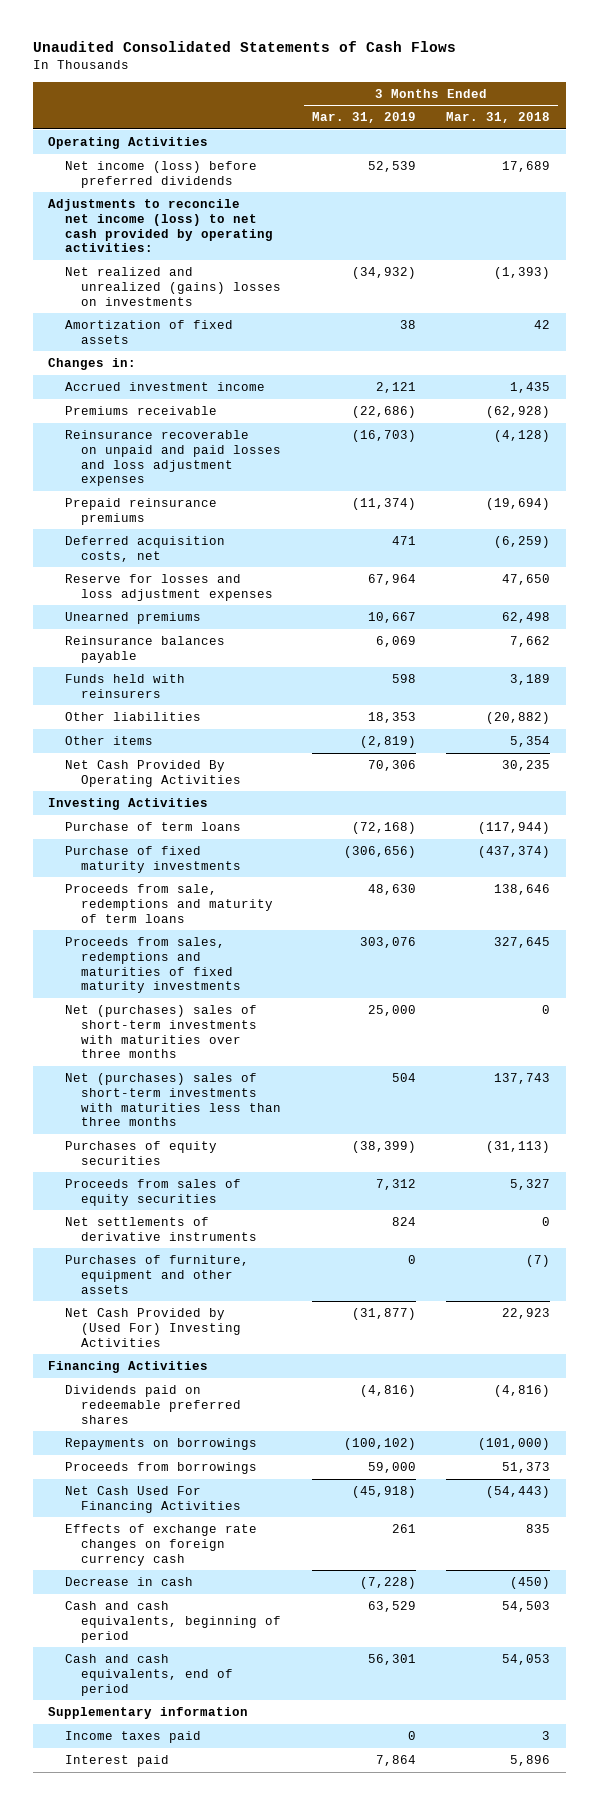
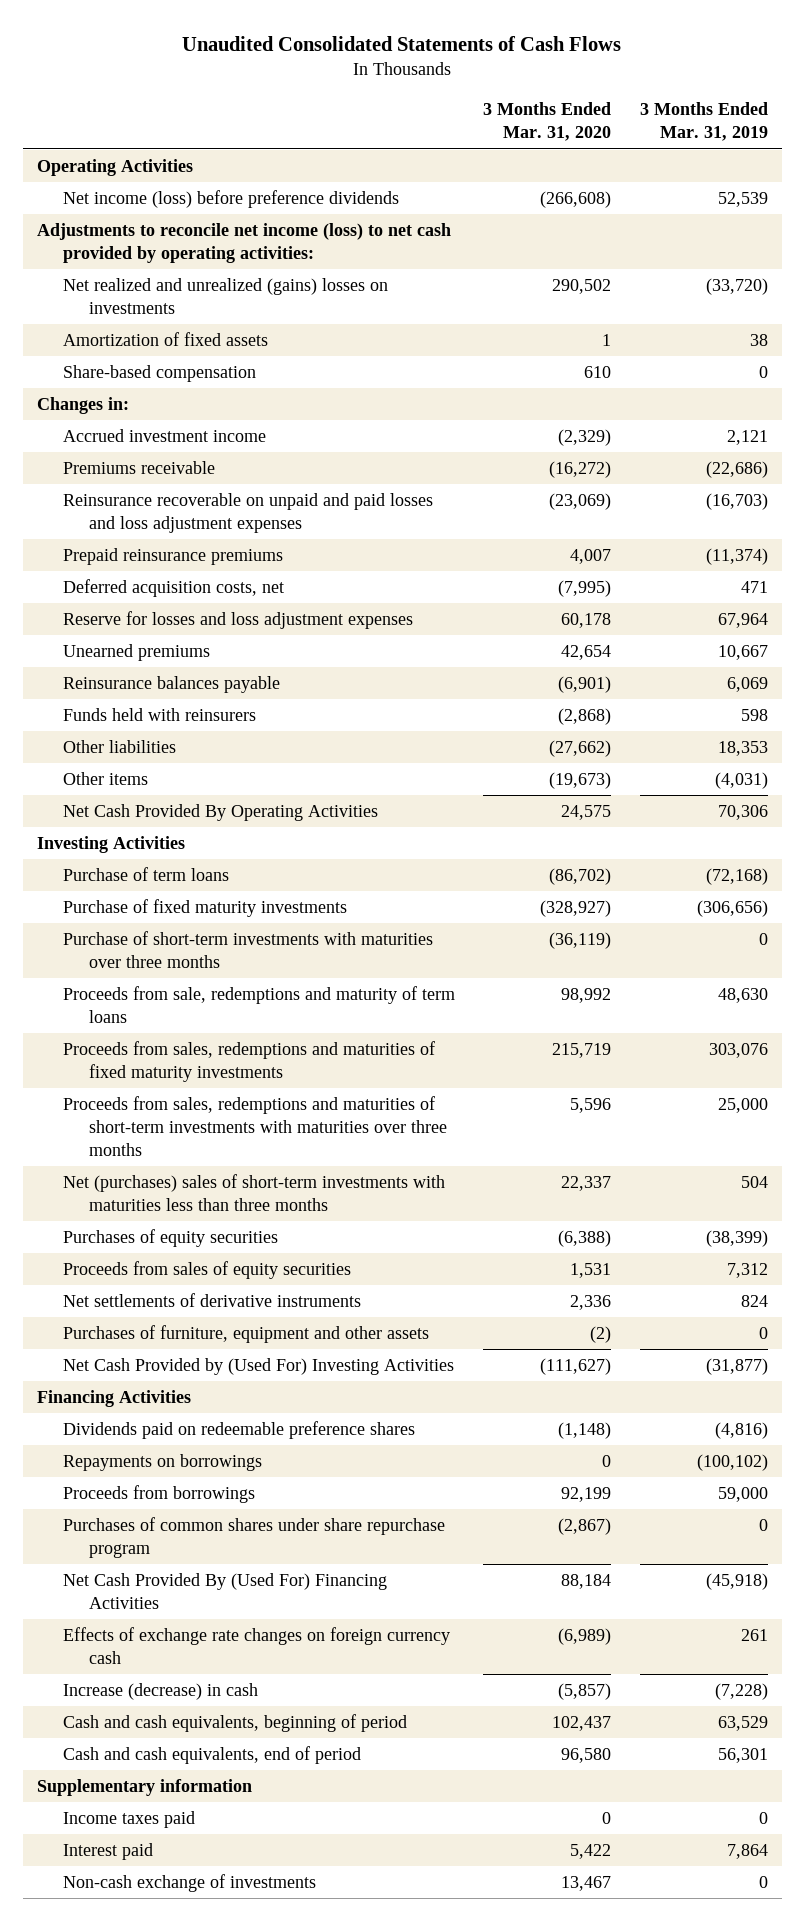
[446,112,551,124] Mar. 31, 2018 -> none
none -> [483,102,612,142] 3 Months Ended Mar. 31, 2020
[64,160,257,188] Net income (loss) before preferred dividends -> [63,189,400,208] Net income (loss) before preference dividends
[351,266,416,279] (34,932) -> [705,277,768,295] (33,720)
none -> [63,364,257,382] Share-based compensation
[359,735,416,748] (2,819) -> [714,771,768,789] (4,031)
none -> [63,930,434,969] Purchase of short-term investments with maturities over three months
[64,1004,258,1059] Net (purchases) sales of short-term investments with maturities over three months -> [63,1095,448,1157] Proceeds from sales, redemptions and maturities of short-term investments with maturities over three months
[64,1384,242,1424] Dividends paid on redeemable preferred shares -> [63,1420,416,1439] Dividends paid on redeemable preference shares
none -> [63,1516,446,1559] Purchases of common shares under share repurchase program
[64,1485,242,1513] Net Cash Used For Financing Activities -> [63,1572,388,1610] Net Cash Provided By (Used For) Financing Activities
[64,1576,193,1586] Decrease in cash -> [63,1682,259,1700] Increase (decrease) in cash
none -> [63,1873,317,1892] Non-cash exchange of investments

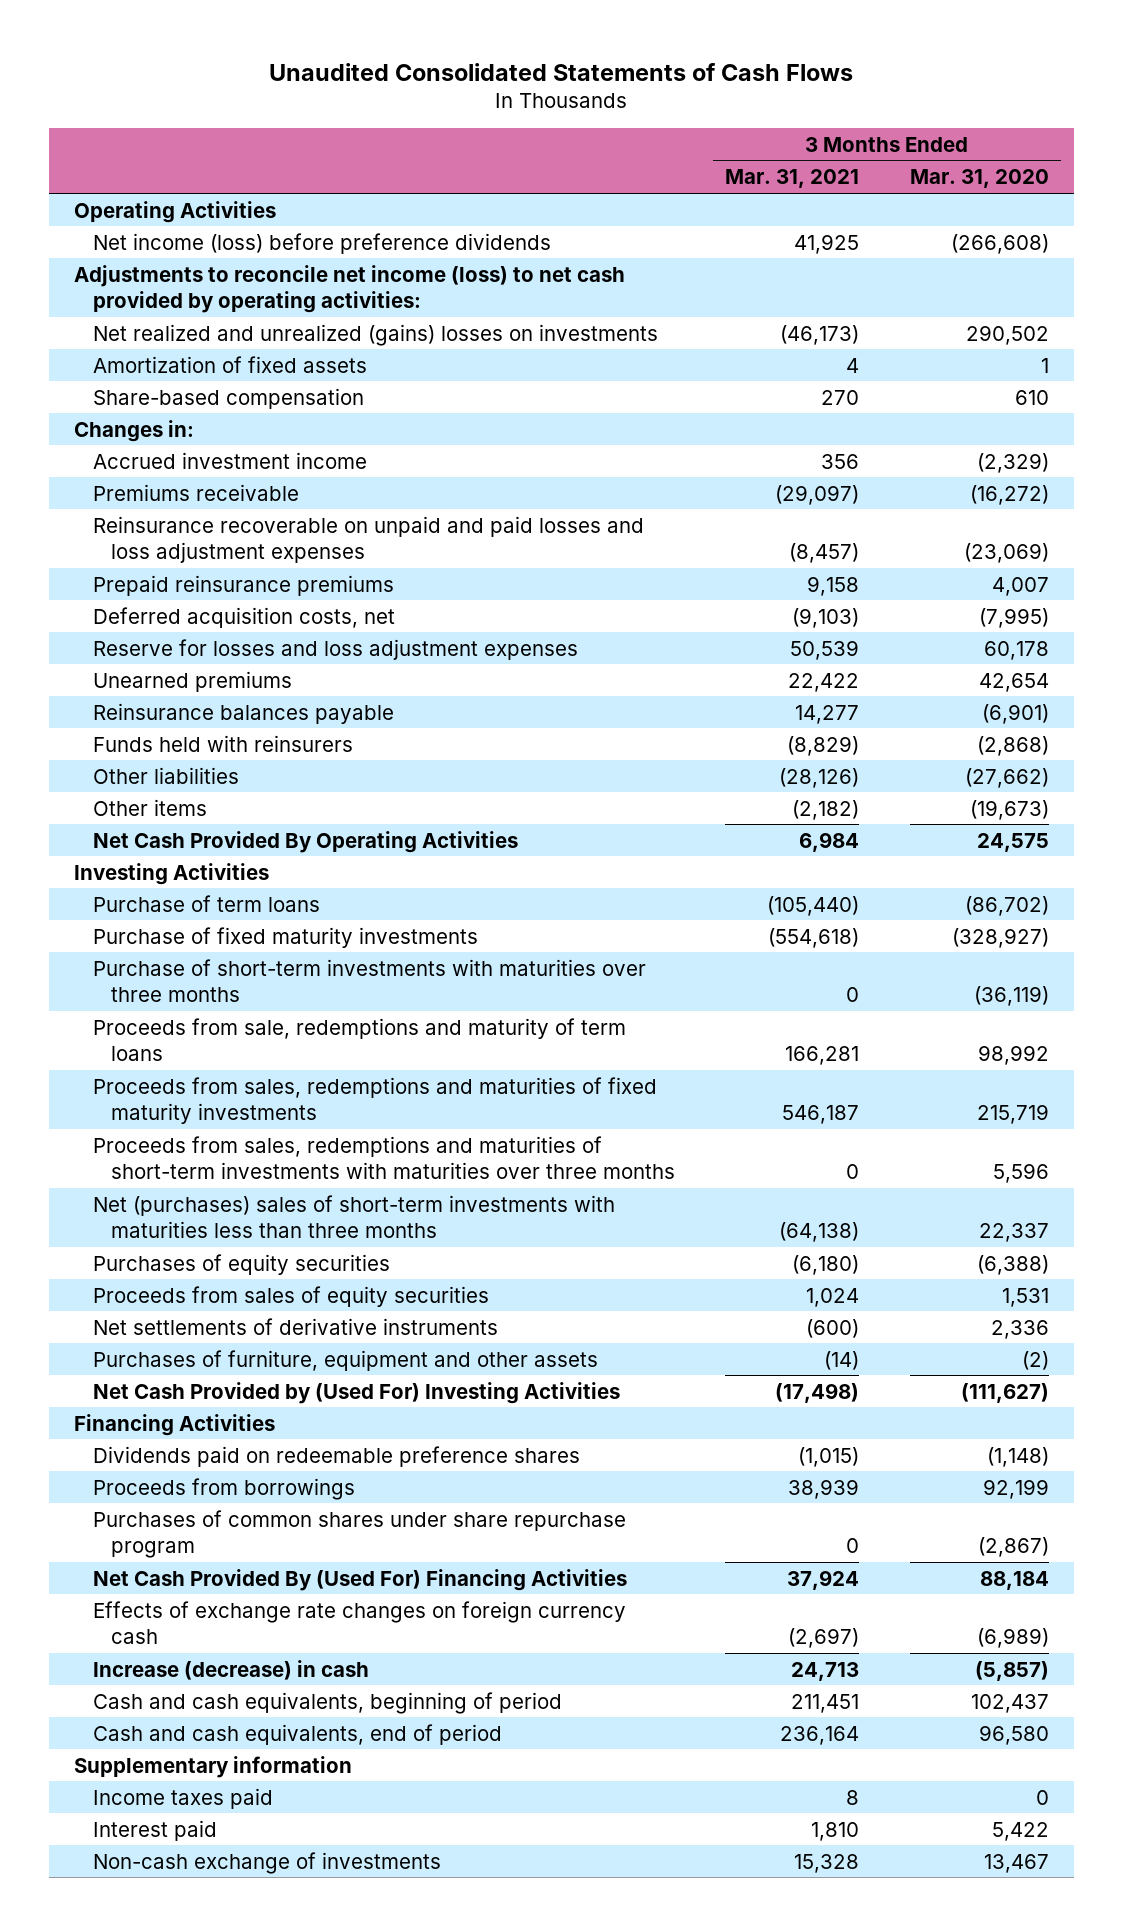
[639,102,768,142] 3 Months Ended Mar. 31, 2019 -> none
none -> [725,169,860,189] Mar. 31, 2021
[63,1453,263,1471] Repayments on borrowings -> none

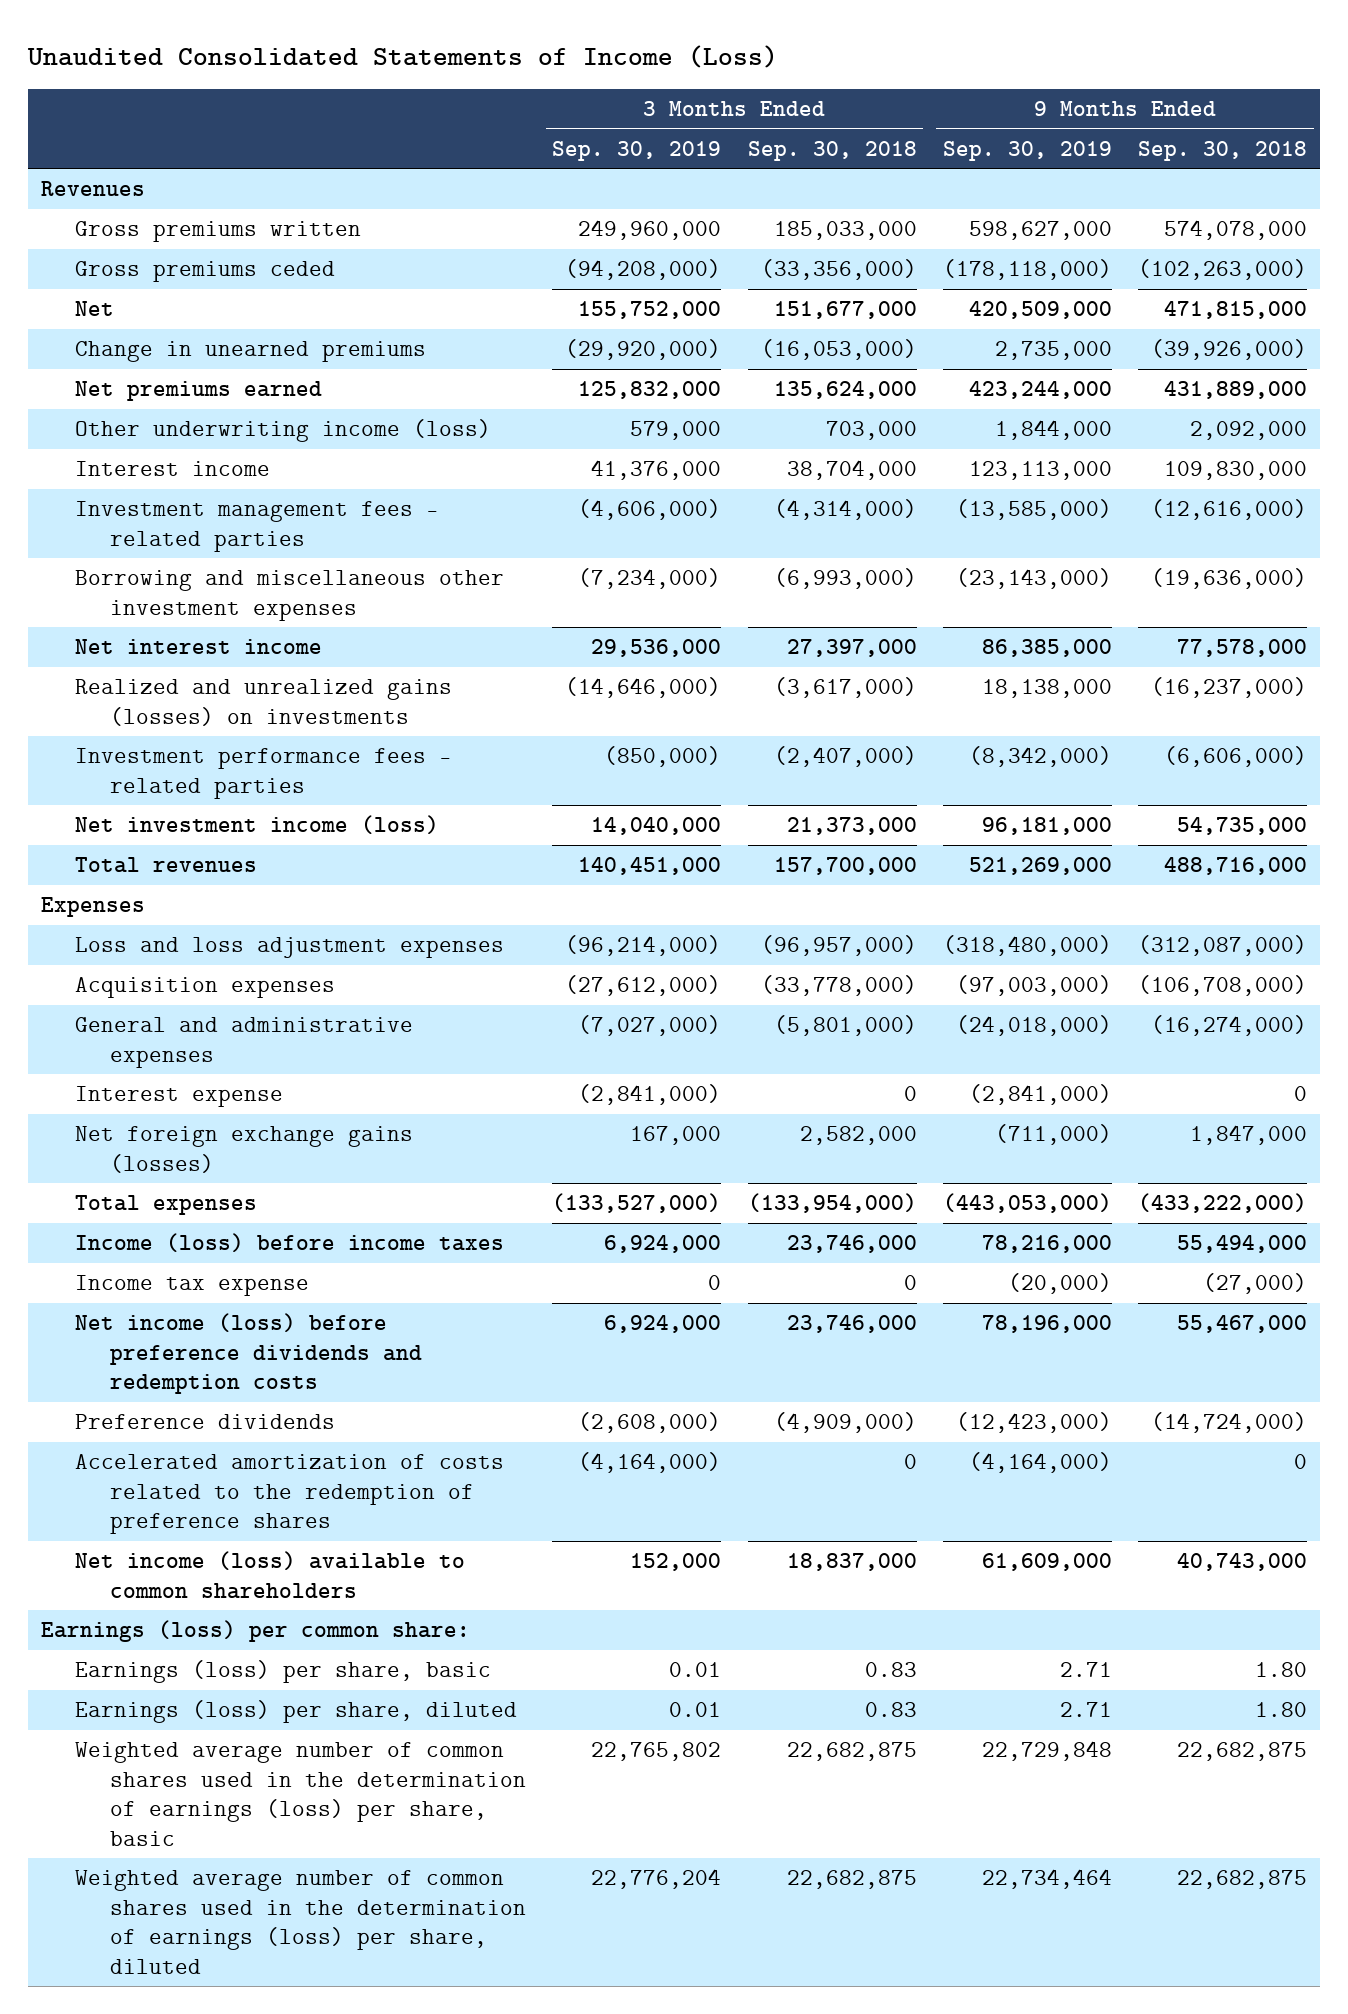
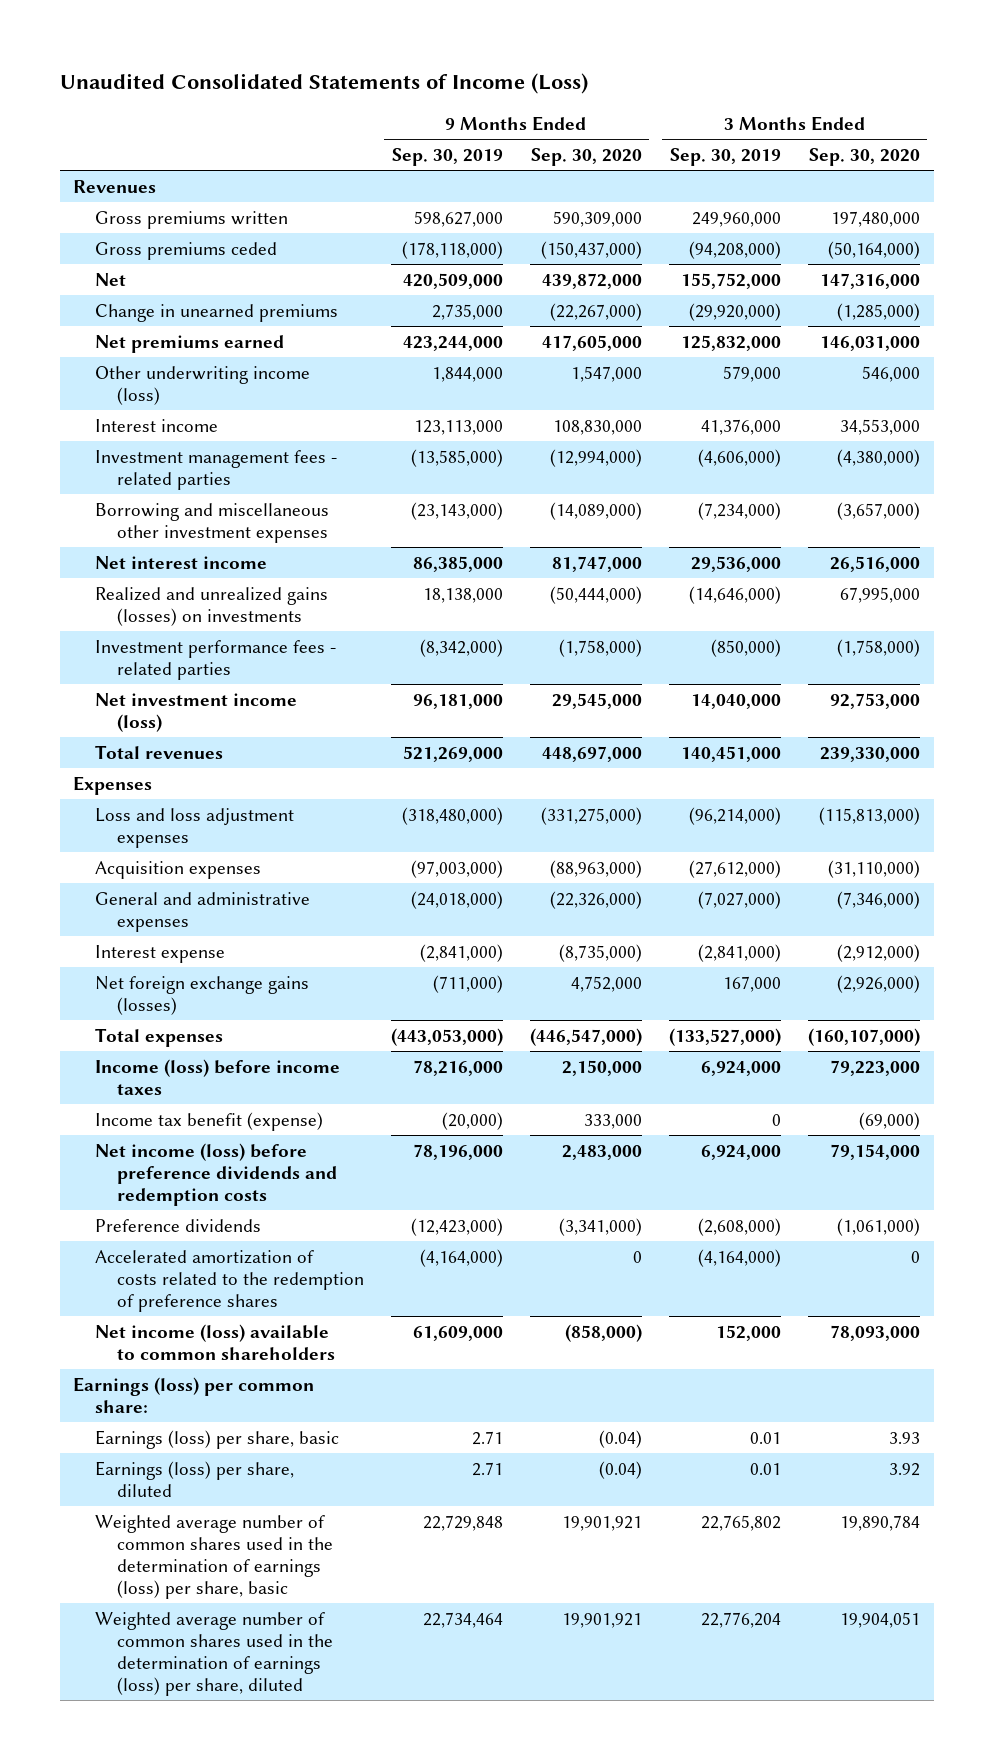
[747,140,917,161] Sep. 30, 2018 -> none
[1138,140,1308,161] Sep. 30, 2018 -> none
none -> [530,148,642,167] Sep. 30, 2020
none -> [809,148,921,167] Sep. 30, 2020
[75,1275,310,1297] Income tax expense -> [94,1111,323,1131] Income tax benefit (expense)

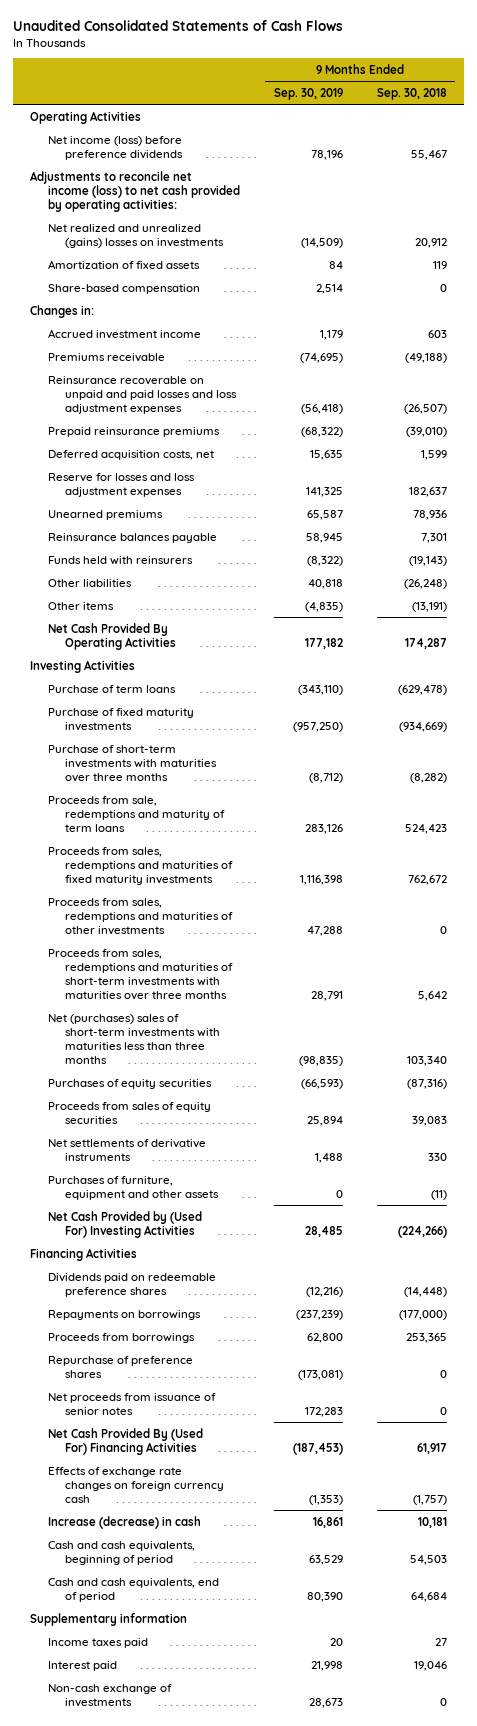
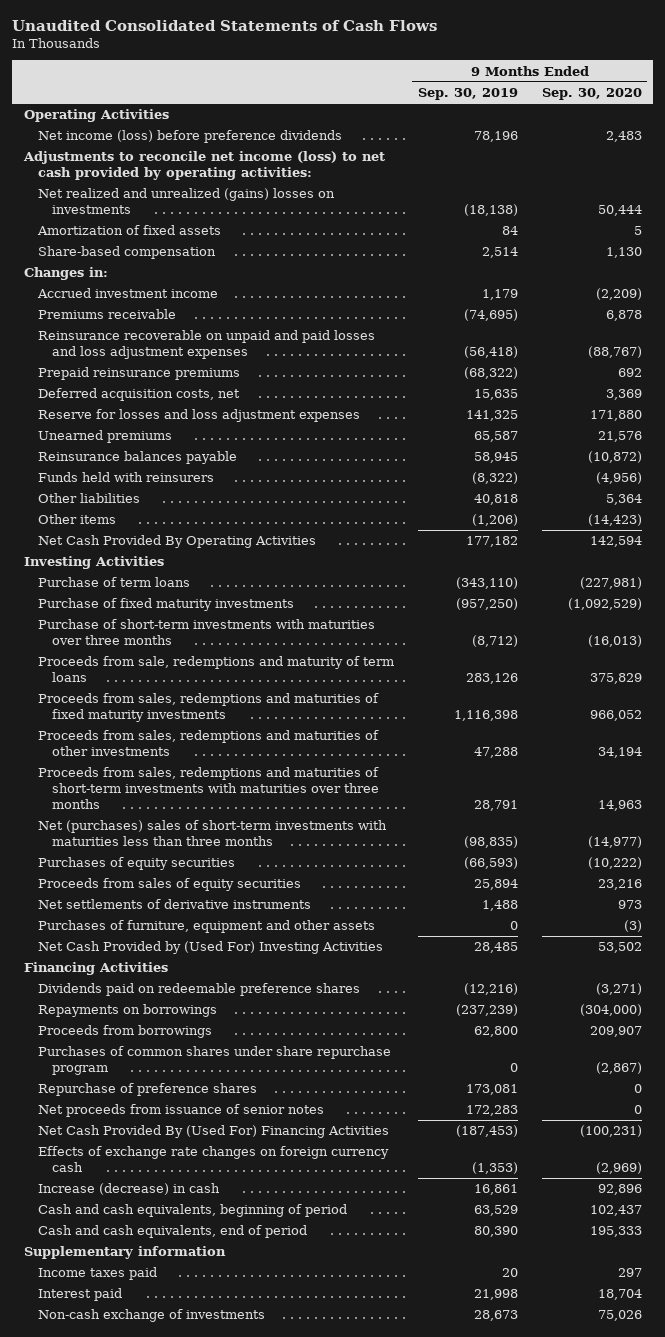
[376,87,447,100] Sep. 30, 2018 -> none
none -> [541,88,642,101] Sep. 30, 2020
[300,237,343,248] (14,509) -> [463,203,518,216] (18,138)
[304,601,343,612] (4,835) -> [471,514,518,527] (1,206)
none -> [38,1046,392,1075] Purchases of common shares under share repurchase program
[297,1369,343,1380] (173,081) -> [465,1084,518,1096] 173,081

